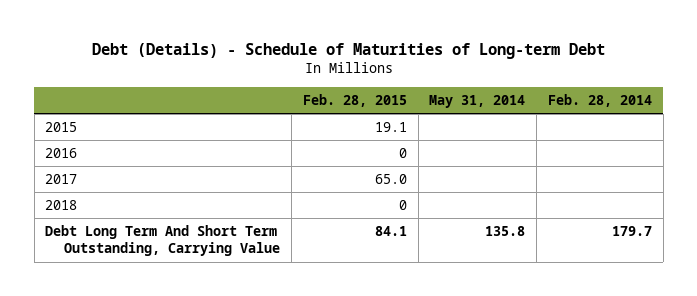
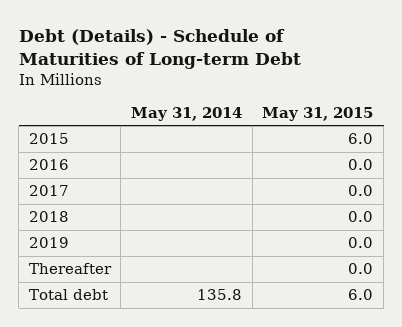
[302,93,407,107] Feb. 28, 2015 -> none
[548,93,653,107] Feb. 28, 2014 -> none
none -> [262,106,374,121] May 31, 2015
none -> [28,237,69,249] 2019
none -> [28,263,112,275] Thereafter
[45,224,280,257] Debt Long Term And Short Term Outstanding, Carrying Value -> [28,289,108,301] Total debt

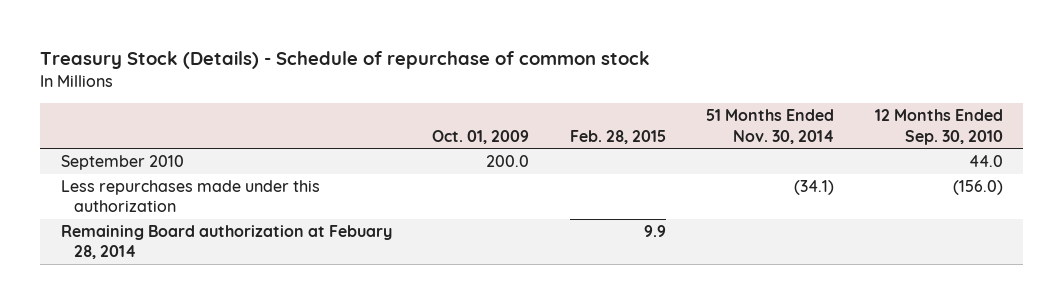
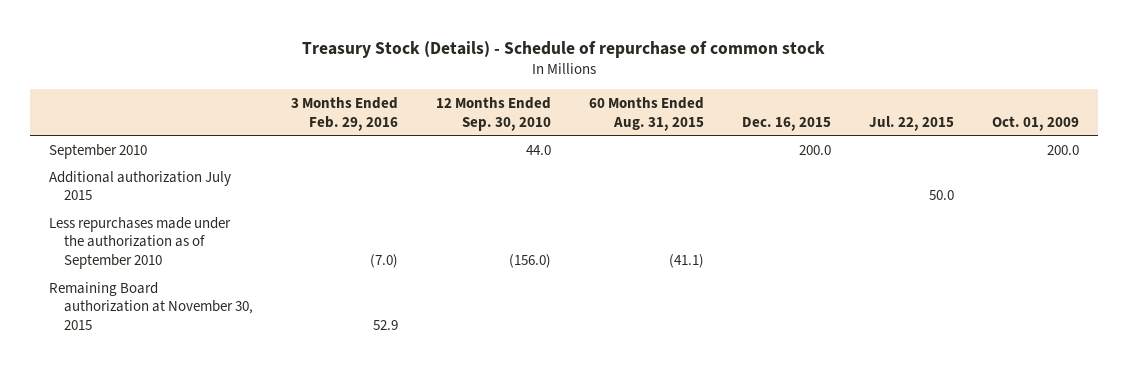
[569,129,666,144] Feb. 28, 2015 -> none
[706,109,835,144] 51 Months Ended Nov. 30, 2014 -> none
none -> [290,96,398,131] 3 Months Ended Feb. 29, 2016
none -> [588,96,704,131] 60 Months Ended Aug. 31, 2015
none -> [741,116,831,131] Dec. 16, 2015
none -> [868,115,954,131] Jul. 22, 2015
none -> [49,170,232,201] Additional authorization July 2015
[60,179,320,213] Less repurchases made under this authorization -> [49,216,232,270] Less repurchases made under the authorization as of September 2010
[60,224,392,260] Remaining Board authorization at Febuary 28, 2014 -> [49,281,254,331] Remaining Board authorization at November 30, 2015

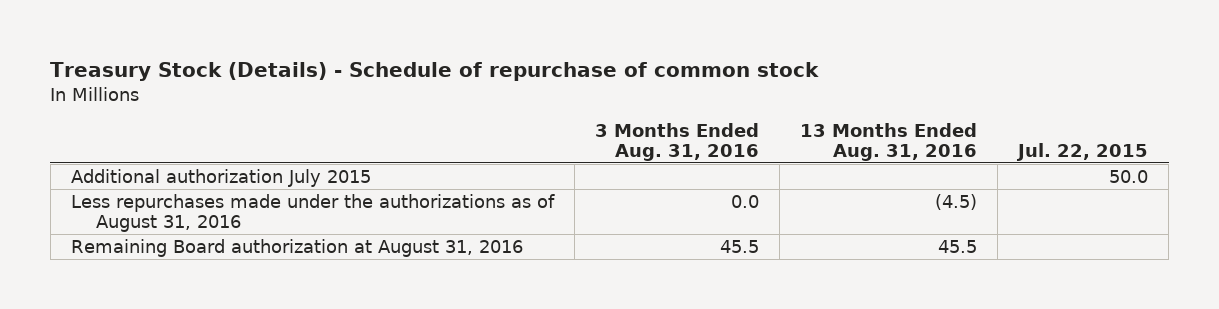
[290,96,398,131] 3 Months Ended Feb. 29, 2016 -> none
[435,96,551,131] 12 Months Ended Sep. 30, 2010 -> none
[588,96,704,131] 60 Months Ended Aug. 31, 2015 -> none
[741,116,831,131] Dec. 16, 2015 -> none
[991,115,1079,131] Oct. 01, 2009 -> none
none -> [595,122,760,161] 3 Months Ended Aug. 31, 2016
none -> [800,122,978,161] 13 Months Ended Aug. 31, 2016
[49,143,148,159] September 2010 -> none
[49,216,232,270] Less repurchases made under the authorization as of September 2010 -> [71,193,556,232] Less repurchases made under the authorizations as of August 31, 2016
[49,281,254,331] Remaining Board authorization at November 30, 2015 -> [71,238,524,257] Remaining Board authorization at August 31, 2016

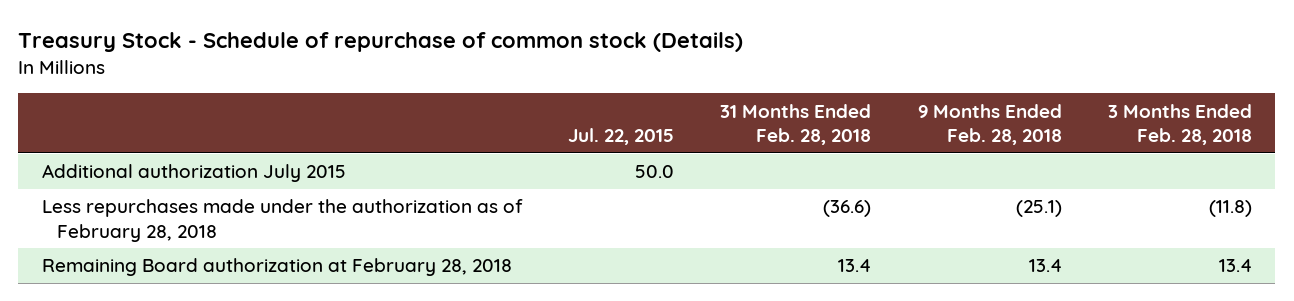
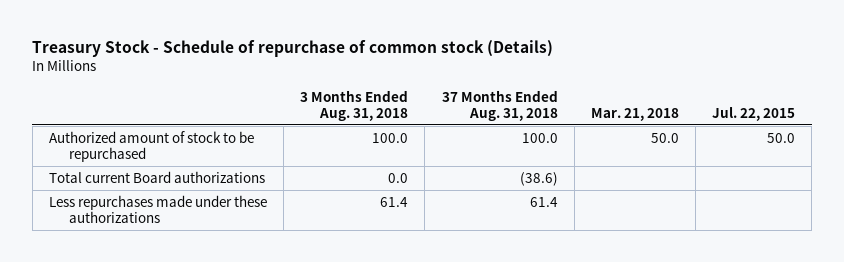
[720,103,872,146] 31 Months Ended Feb. 28, 2018 -> none
[917,103,1062,146] 9 Months Ended Feb. 28, 2018 -> none
[1108,103,1253,146] 3 Months Ended Feb. 28, 2018 -> none
none -> [300,89,409,121] 3 Months Ended Aug. 31, 2018
none -> [441,89,558,121] 37 Months Ended Aug. 31, 2018
none -> [590,107,679,121] Mar. 21, 2018
[41,164,346,183] Additional authorization July 2015 -> none
none -> [49,131,255,163] Authorized amount of stock to be repurchased
[41,199,523,242] Less repurchases made under the authorization as of February 28, 2018 -> [49,171,266,184] Total current Board authorizations
[41,258,512,277] Remaining Board authorization at February 28, 2018 -> [49,195,268,224] Less repurchases made under these authorizations

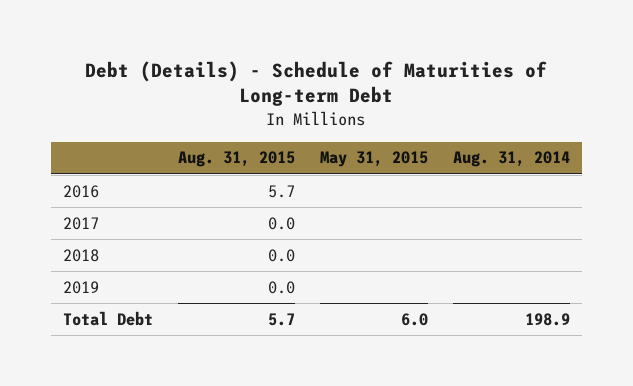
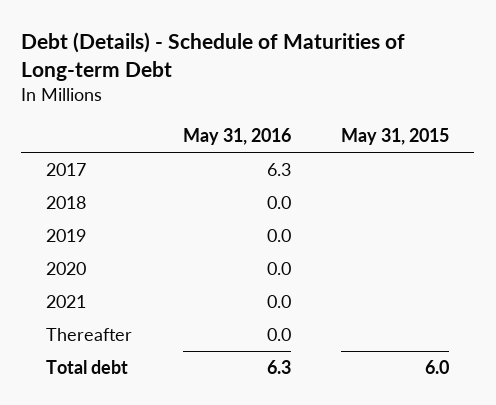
[178,151,296,168] Aug. 31, 2015 -> none
[452,151,570,168] Aug. 31, 2014 -> none
none -> [182,128,291,146] May 31, 2016
[63,184,100,198] 2016 -> none
none -> [46,262,87,276] 2020
none -> [46,295,87,309] 2021
none -> [46,328,133,342] Thereafter
[63,310,154,326] Total Debt -> [46,360,129,375] Total debt

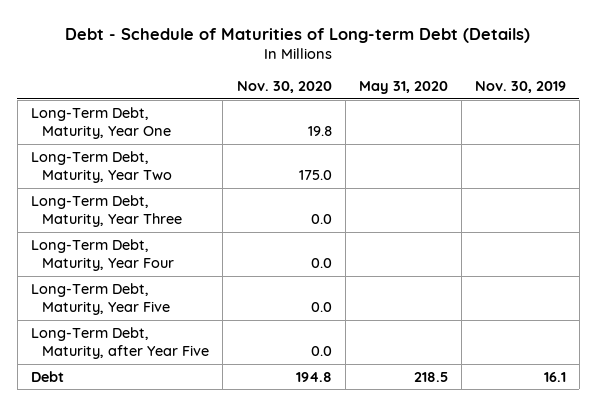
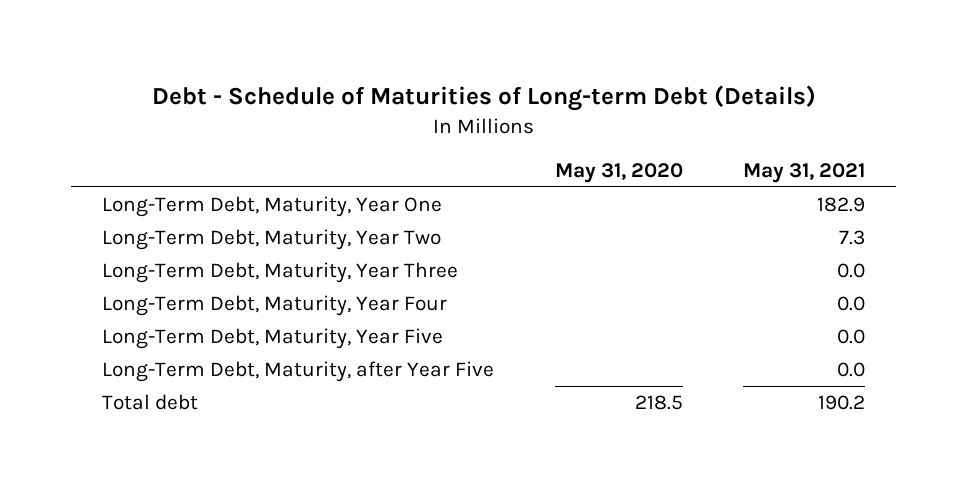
[236,81,332,94] Nov. 30, 2020 -> none
[474,81,566,94] Nov. 30, 2019 -> none
none -> [743,163,866,184] May 31, 2021
[31,370,65,382] Debt -> [101,393,198,410] Total debt

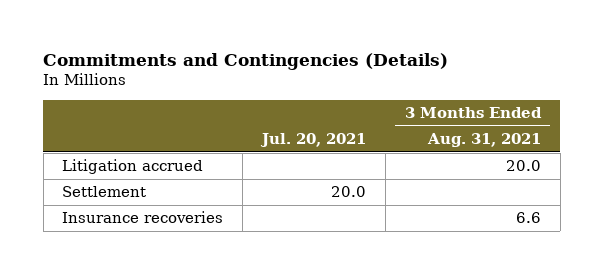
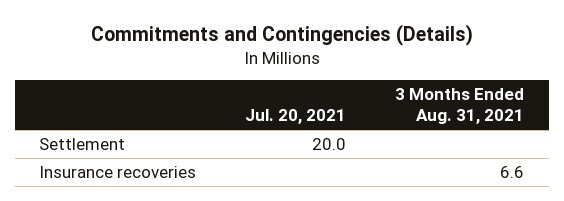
[62,159,204,175] Litigation accrued -> none

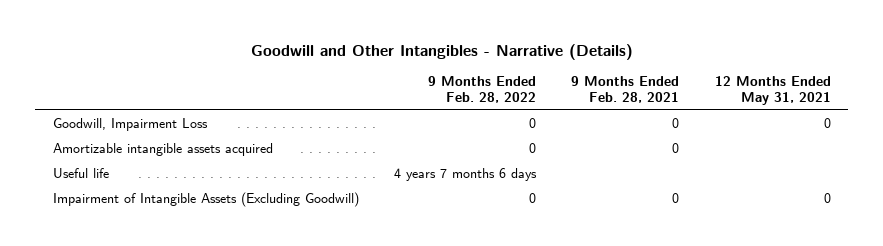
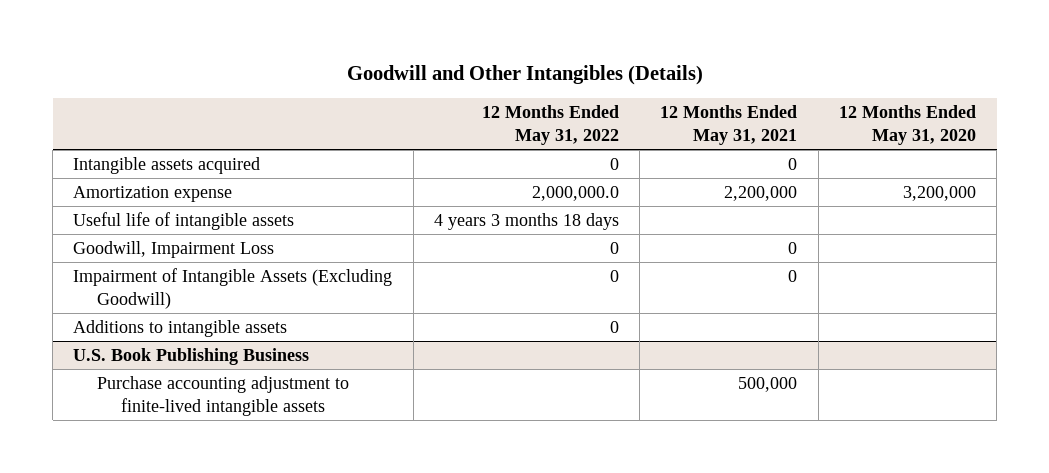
[250,43,633,60] Goodwill and Other Intangibles - Narrative (Details) -> [346,65,703,86] Goodwill and Other Intangibles (Details)
[428,75,537,104] 9 Months Ended Feb. 28, 2022 -> none
[571,75,680,104] 9 Months Ended Feb. 28, 2021 -> none
none -> [481,104,619,145] 12 Months Ended May 31, 2022
none -> [838,104,976,145] 12 Months Ended May 31, 2020
none -> [73,156,261,174] Intangible assets acquired
none -> [73,185,233,202] Amortization expense
none -> [73,211,295,230] Useful life of intangible assets
[52,142,273,156] Amortizable intangible assets acquired -> none
[52,167,109,178] Useful life -> none
none -> [73,319,288,337] Additions to intangible assets
none -> [73,347,310,365] U.S. Book Publishing Business
none -> [97,375,350,416] Purchase accounting adjustment to finite-lived intangible assets

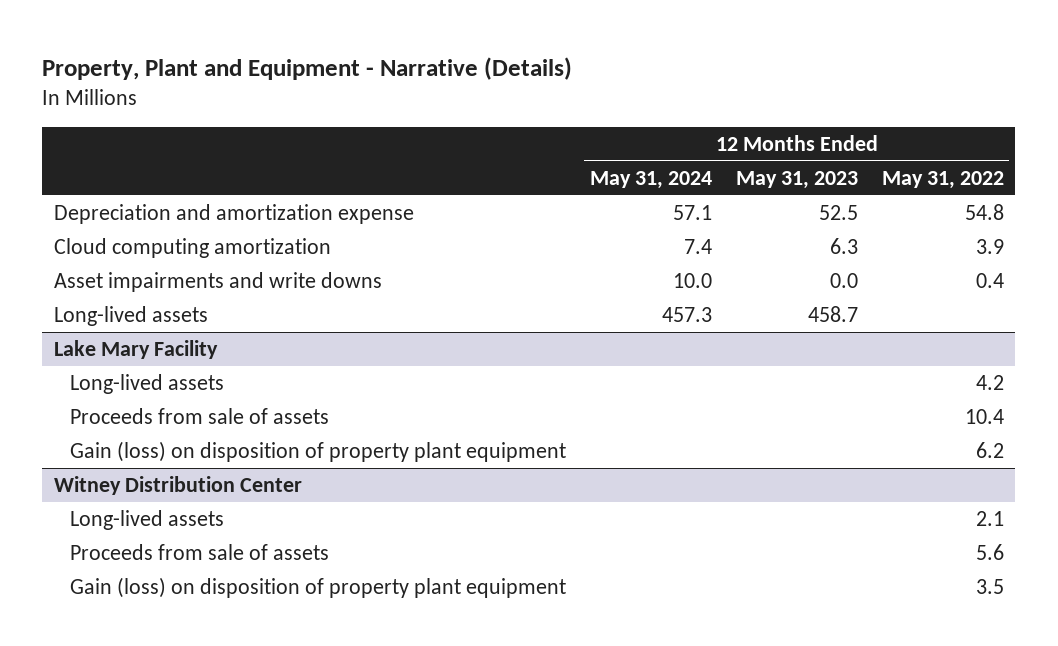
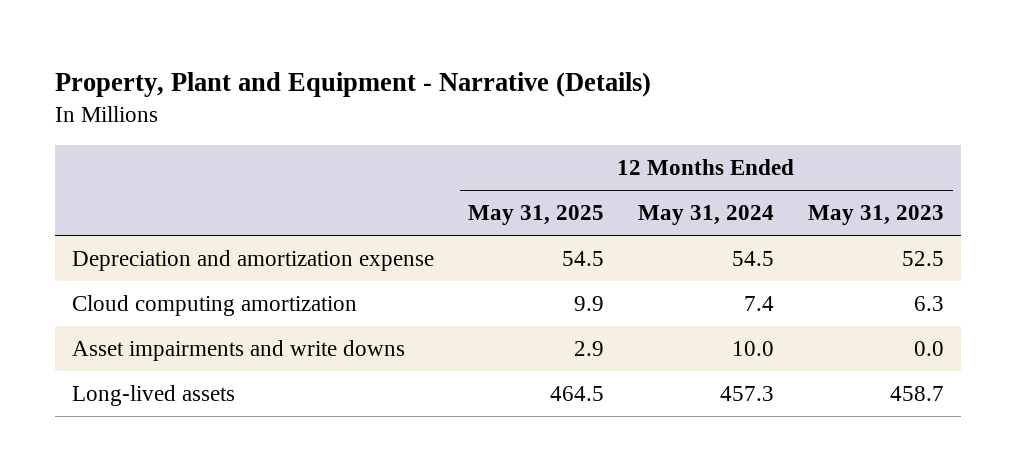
[881,170,1004,189] May 31, 2022 -> none
none -> [468,205,605,226] May 31, 2025
[672,205,712,221] 57.1 -> [732,251,775,267] 54.5
[54,340,219,360] Lake Mary Facility -> none
[69,374,224,395] Long-lived assets -> none
[69,408,329,425] Proceeds from sale of assets -> none
[69,441,566,463] Gain (loss) on disposition of property plant equipment -> none
[54,476,303,496] Witney Distribution Center -> none
[69,510,224,531] Long-lived assets -> none
[69,544,329,561] Proceeds from sale of assets -> none
[69,577,566,599] Gain (loss) on disposition of property plant equipment -> none

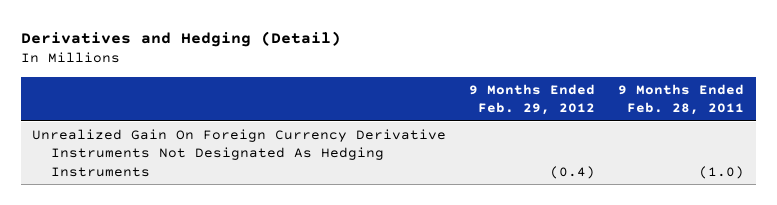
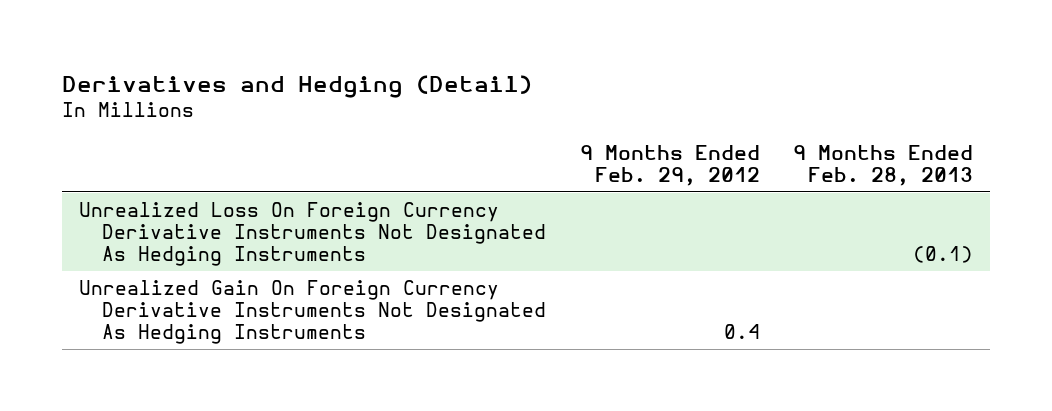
[618,83,745,116] 9 Months Ended Feb. 28, 2011 -> none
none -> [793,145,974,186] 9 Months Ended Feb. 28, 2013
none -> [79,202,546,266] Unrealized Loss On Foreign Currency Derivative Instruments Not Designated As Hedging Instruments
[550,165,596,179] (0.4) -> [723,323,760,339] 0.4

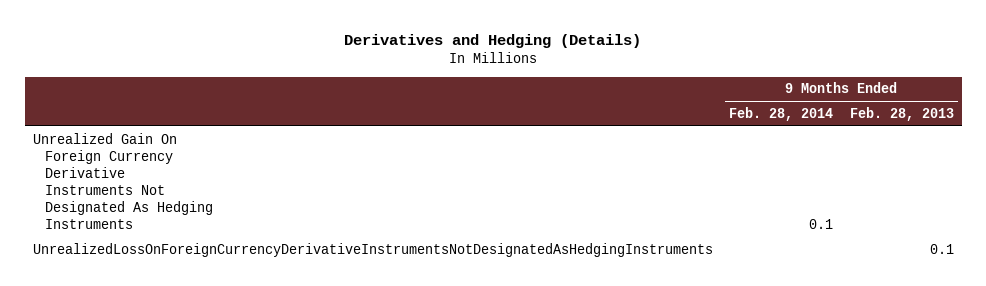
[62,74,533,98] Derivatives and Hedging (Detail) -> [344,34,642,49] Derivatives and Hedging (Details)
[579,145,760,186] 9 Months Ended Feb. 29, 2012 -> none
none -> [729,106,834,121] Feb. 28, 2014
[79,202,546,266] Unrealized Loss On Foreign Currency Derivative Instruments Not Designated As Hedging Instruments -> none
none -> [32,242,713,257] UnrealizedLossOnForeignCurrencyDerivativeInstrumentsNotDesignatedAsHedgingInstruments

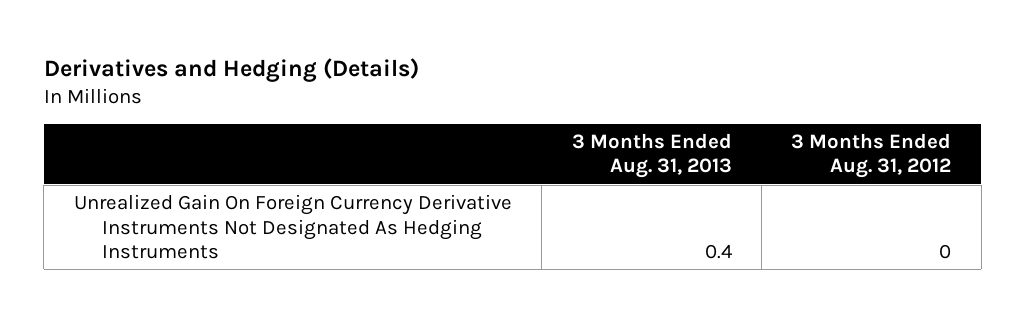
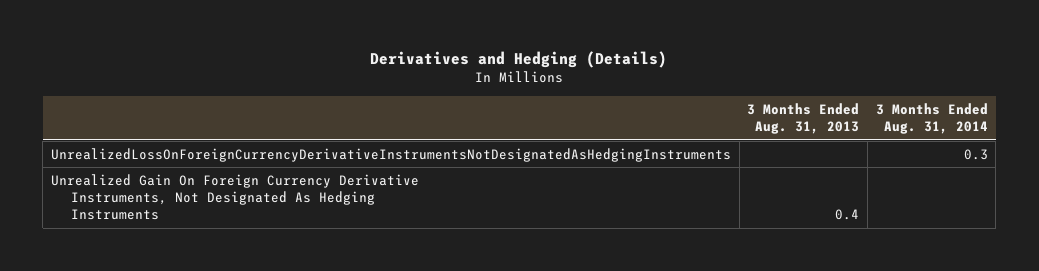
[791,133,952,179] 3 Months Ended Aug. 31, 2012 -> none
none -> [875,102,988,135] 3 Months Ended Aug. 31, 2014
none -> [50,147,731,162] UnrealizedLossOnForeignCurrencyDerivativeInstrumentsNotDesignatedAsHedgingInstruments
[73,194,512,259] Unrealized Gain On Foreign Currency Derivative Instruments Not Designated As Hedging Instruments -> [50,173,419,221] Unrealized Gain On Foreign Currency Derivative Instruments, Not Designated As Hedging Instruments

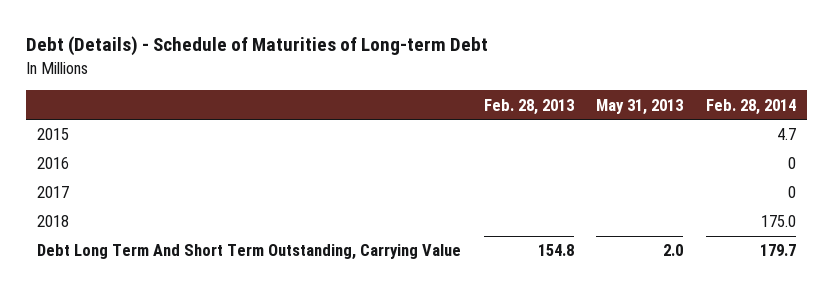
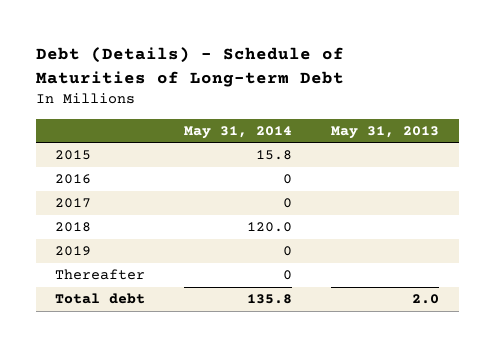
[483,98,574,115] Feb. 28, 2013 -> none
[705,98,796,115] Feb. 28, 2014 -> none
none -> [184,125,293,139] May 31, 2014
none -> [55,246,92,257] 2019
none -> [55,269,146,281] Thereafter
[37,244,462,261] Debt Long Term And Short Term Outstanding, Carrying Value -> [55,293,146,305] Total debt

